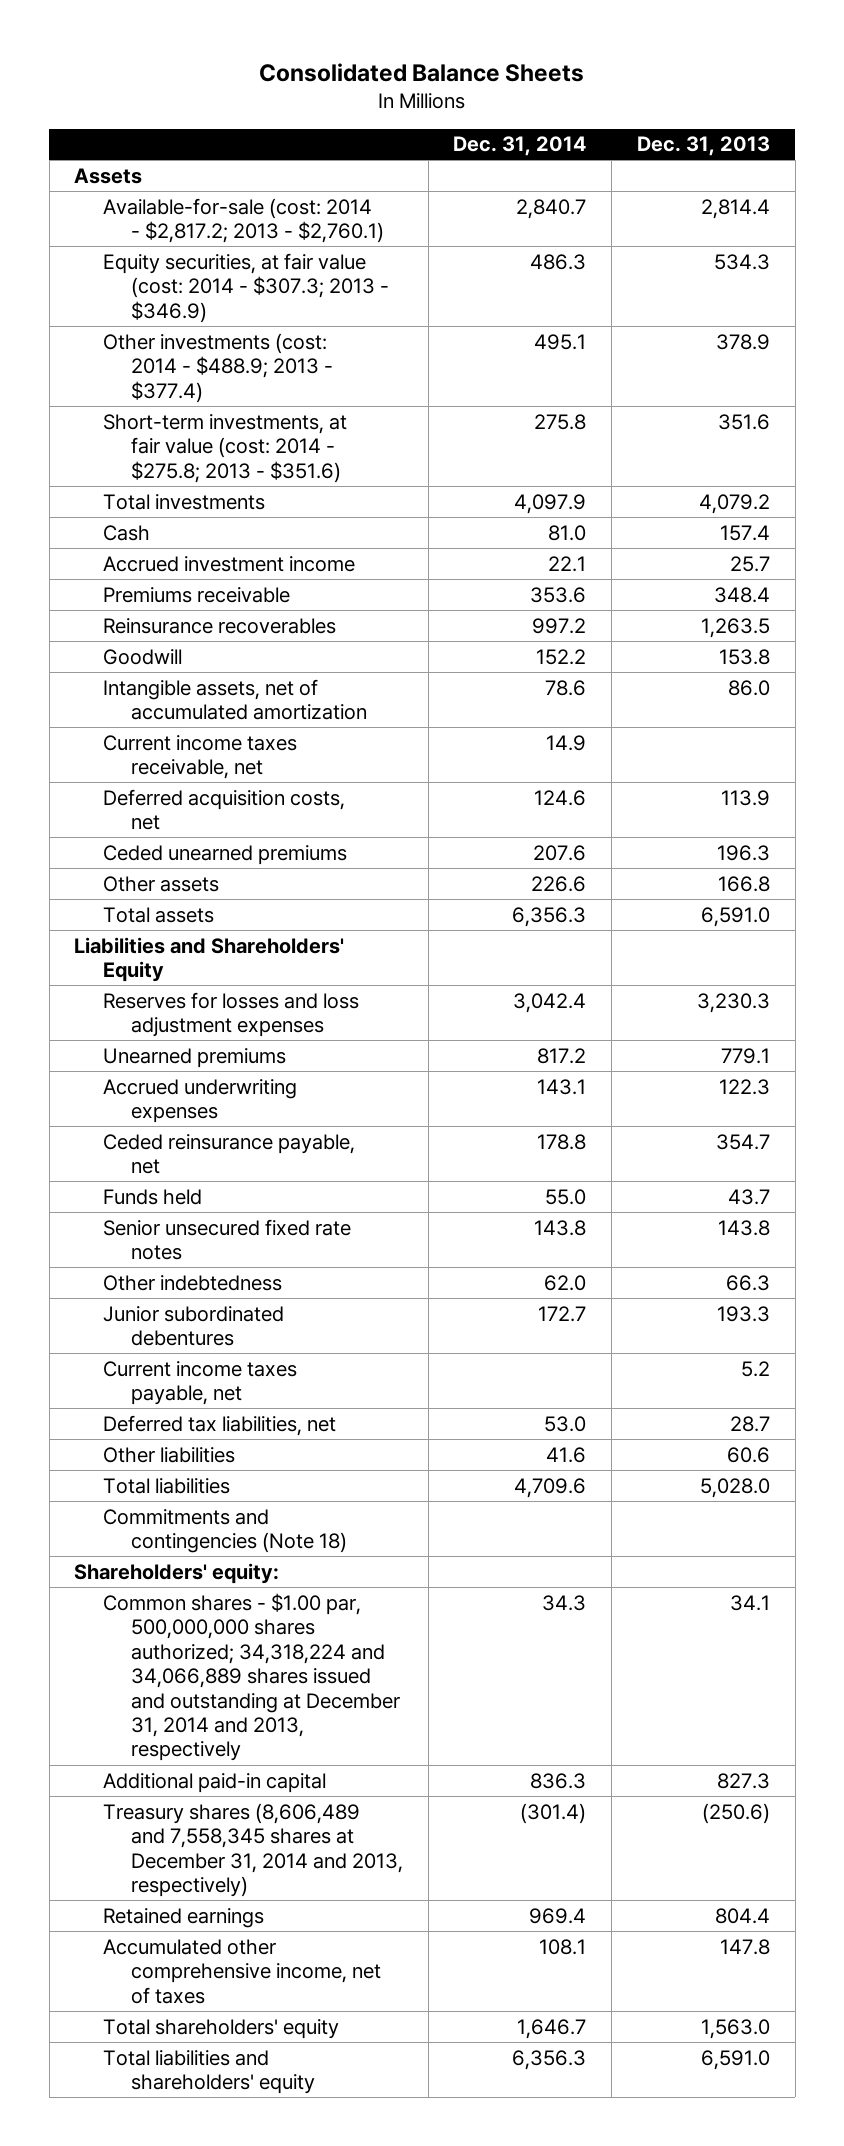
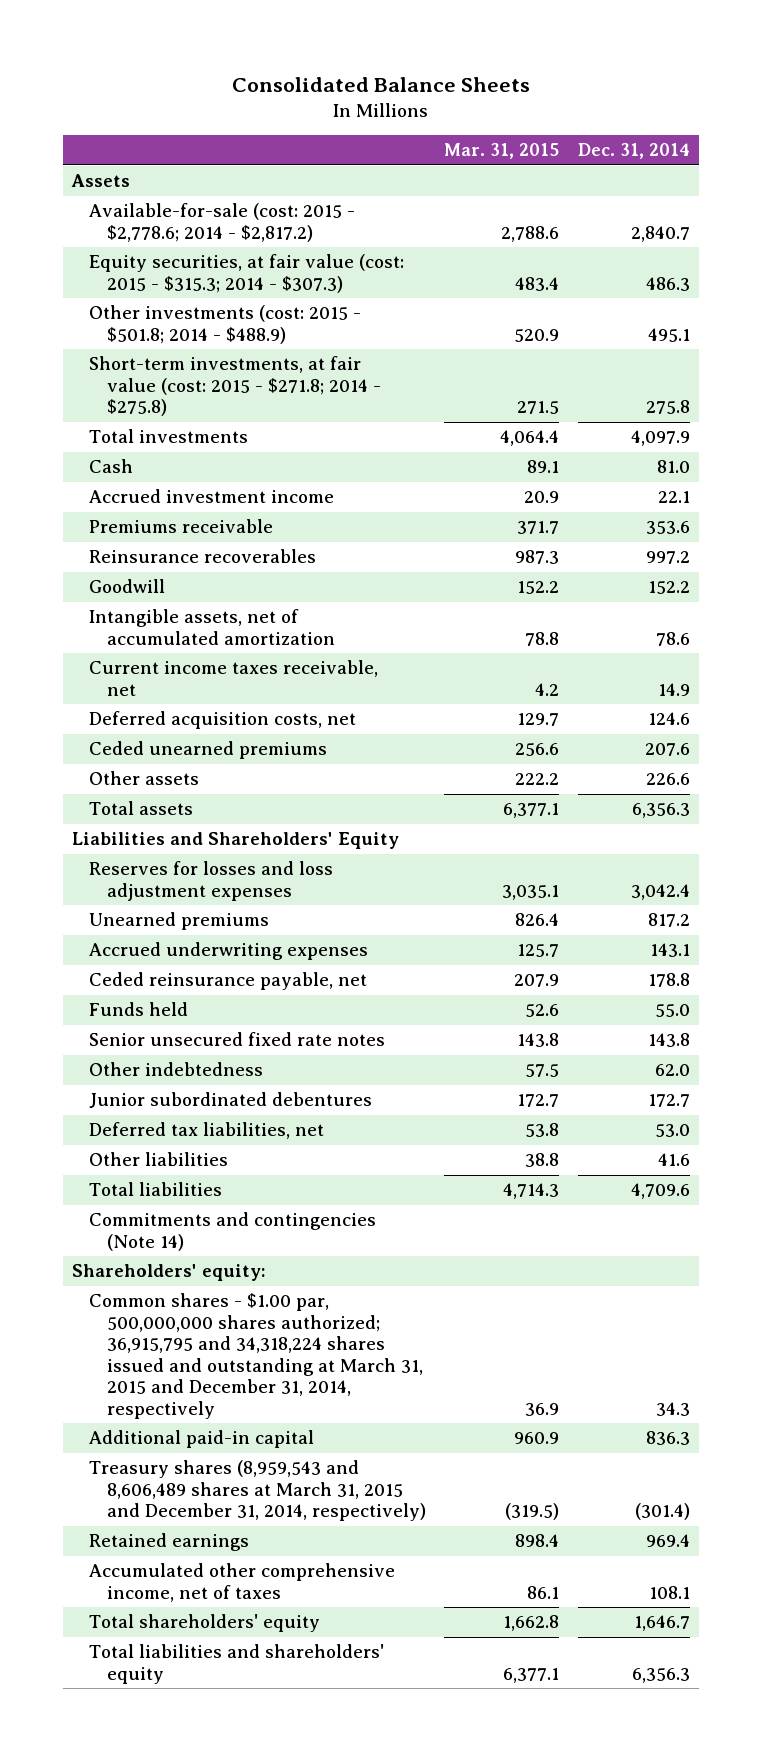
[636,136,770,157] Dec. 31, 2013 -> none
none -> [444,143,560,160] Mar. 31, 2015
[102,197,385,244] Available-for-sale (cost: 2014 - $2,817.2; 2013 - $2,760.1) -> [89,203,356,242] Available-for-sale (cost: 2015 - $2,778.6; 2014 - $2,817.2)
[102,252,390,323] Equity securities, at fair value (cost: 2014 - $307.3; 2013 - $346.9) -> [89,254,405,293] Equity securities, at fair value (cost: 2015 - $315.3; 2014 - $307.3)
[102,332,334,403] Other investments (cost: 2014 - $488.9; 2013 - $377.4) -> [89,305,362,344] Other investments (cost: 2015 - $501.8; 2014 - $488.9)
[102,413,347,483] Short-term investments, at fair value (cost: 2014 - $275.8; 2013 - $351.6) -> [89,356,381,417] Short-term investments, at fair value (cost: 2015 - $271.8; 2014 - $275.8)
[102,1360,297,1406] Current income taxes payable, net -> none
[102,1508,348,1554] Commitments and contingencies (Note 18) -> [89,1212,377,1251] Commitments and contingencies (Note 14)
[102,1592,401,1762] Common shares - $1.00 par, 500,000,000 shares authorized; 34,318,224 and 34,066,889 shares issued and outstanding at December 31, 2014 and 2013, respectively -> [89,1293,423,1419] Common shares - $1.00 par, 500,000,000 shares authorized; 36,915,795 and 34,318,224 shares issued and outstanding at March 31, 2015 and December 31, 2014, respectively
[102,1802,404,1898] Treasury shares (8,606,489 and 7,558,345 shares at December 31, 2014 and 2013, respectively) -> [89,1460,426,1522] Treasury shares (8,959,543 and 8,606,489 shares at March 31, 2015 and December 31, 2014, respectively)

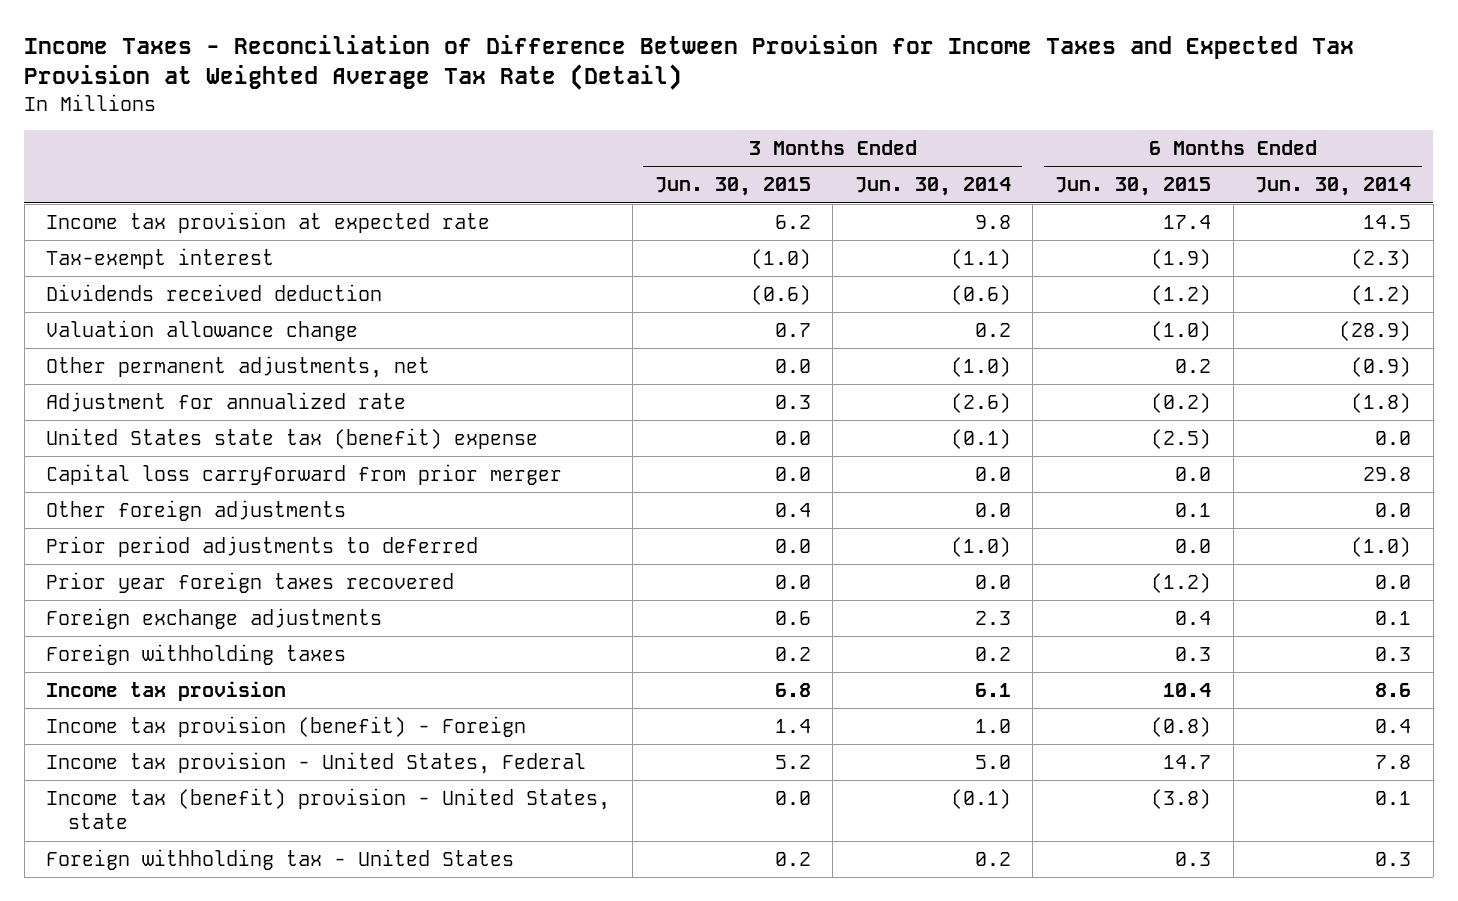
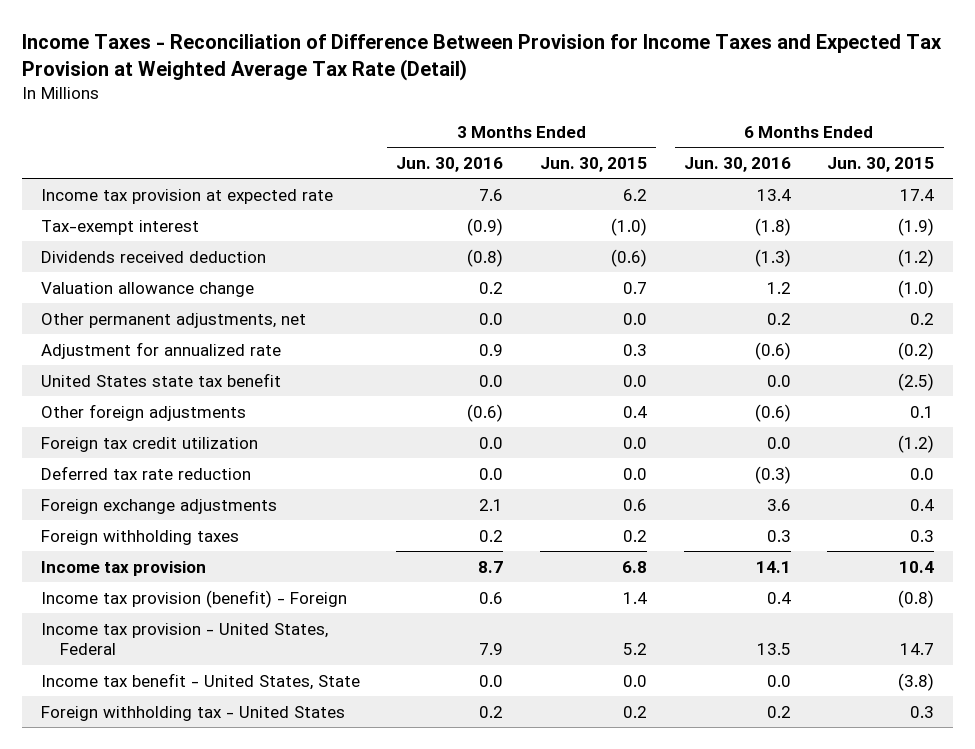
[854,177,1011,197] Jun. 30, 2014 -> none
[1255,177,1412,197] Jun. 30, 2014 -> none
none -> [396,156,504,172] Jun. 30, 2016
none -> [683,156,791,172] Jun. 30, 2016
[46,463,563,485] Capital loss carryforward from prior merger -> none
[46,427,539,449] United States state tax (benefit) expense -> [40,372,281,387] United States state tax benefit
[46,535,479,557] Prior period adjustments to deferred -> none
[46,571,455,593] Prior year foreign taxes recovered -> none
none -> [40,436,258,452] Foreign tax credit utilization
none -> [40,465,251,480] Deferred tax rate reduction
[46,787,611,830] Income tax (benefit) provision - United States, state -> [40,672,360,690] Income tax benefit - United States, State

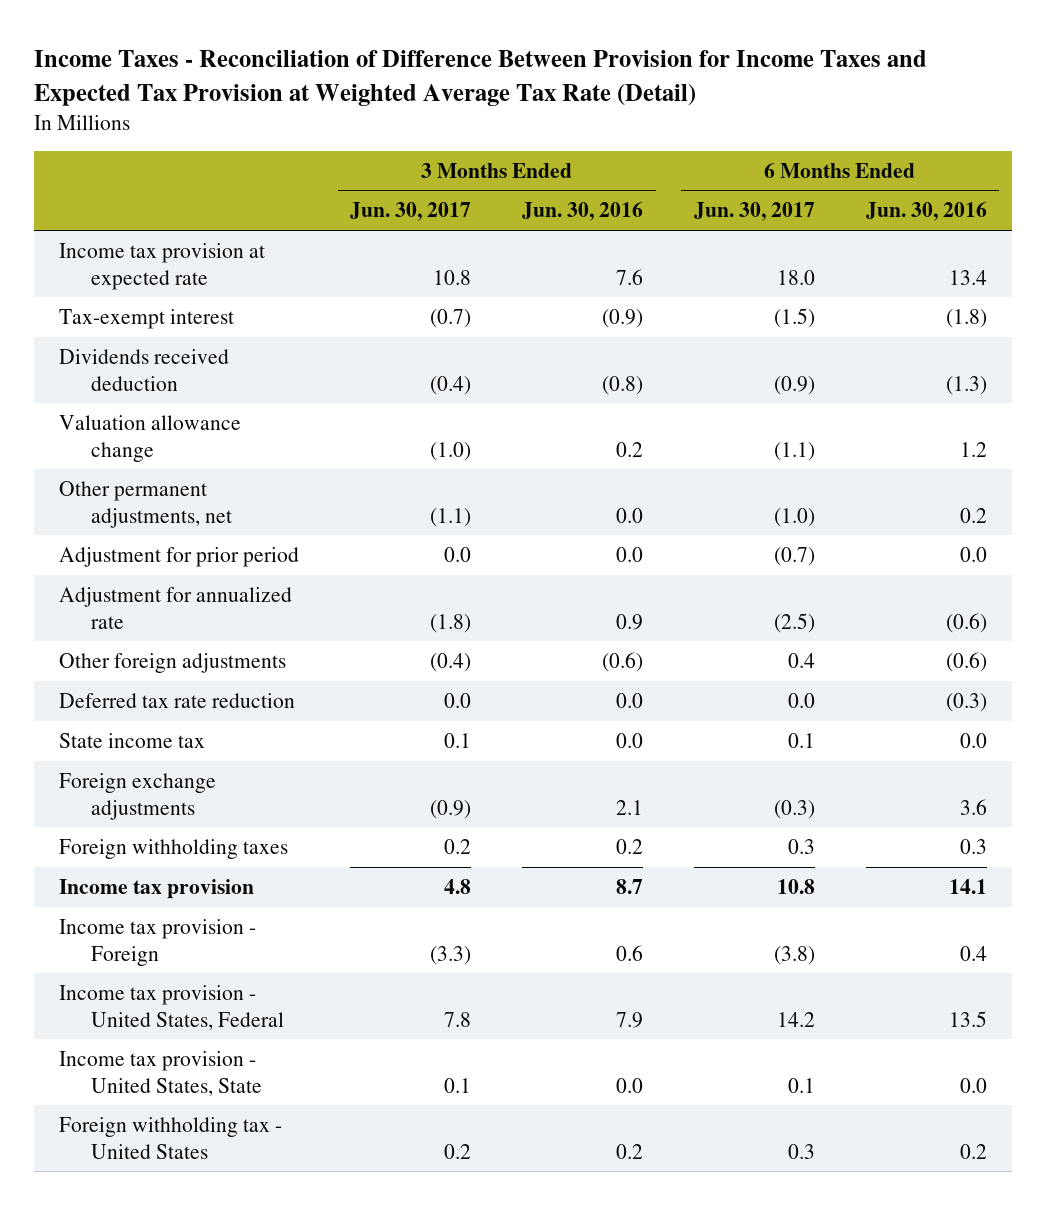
[540,156,648,172] Jun. 30, 2015 -> none
[827,156,935,172] Jun. 30, 2015 -> none
none -> [350,202,472,222] Jun. 30, 2017
none -> [693,202,815,222] Jun. 30, 2017
none -> [59,546,300,567] Adjustment for prior period
[40,372,281,387] United States state tax benefit -> none
[40,436,258,452] Foreign tax credit utilization -> none
none -> [59,732,206,748] State income tax
[40,589,347,608] Income tax provision (benefit) - Foreign -> [59,918,257,966] Income tax provision - Foreign
[40,672,360,690] Income tax benefit - United States, State -> [59,1050,262,1096] Income tax provision - United States, State

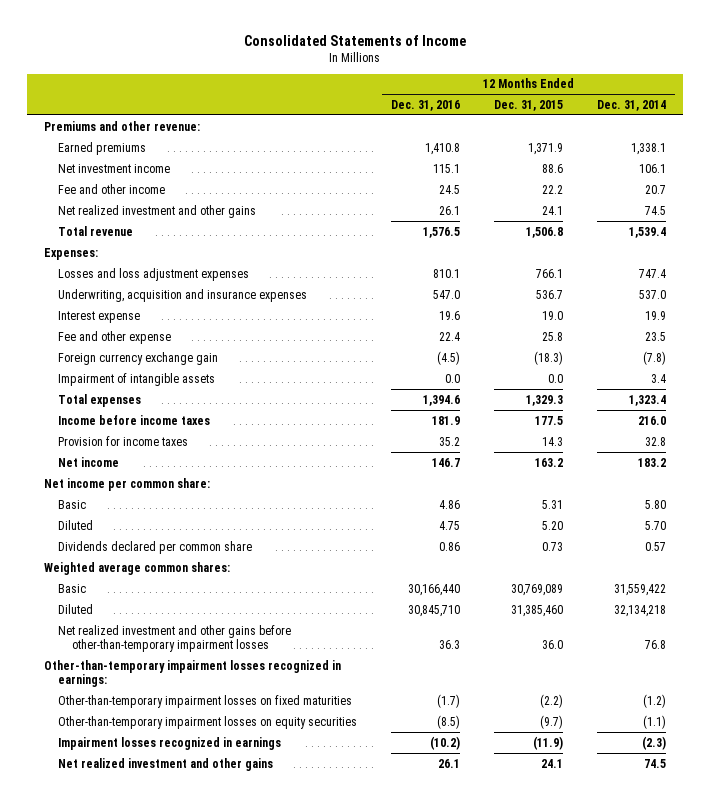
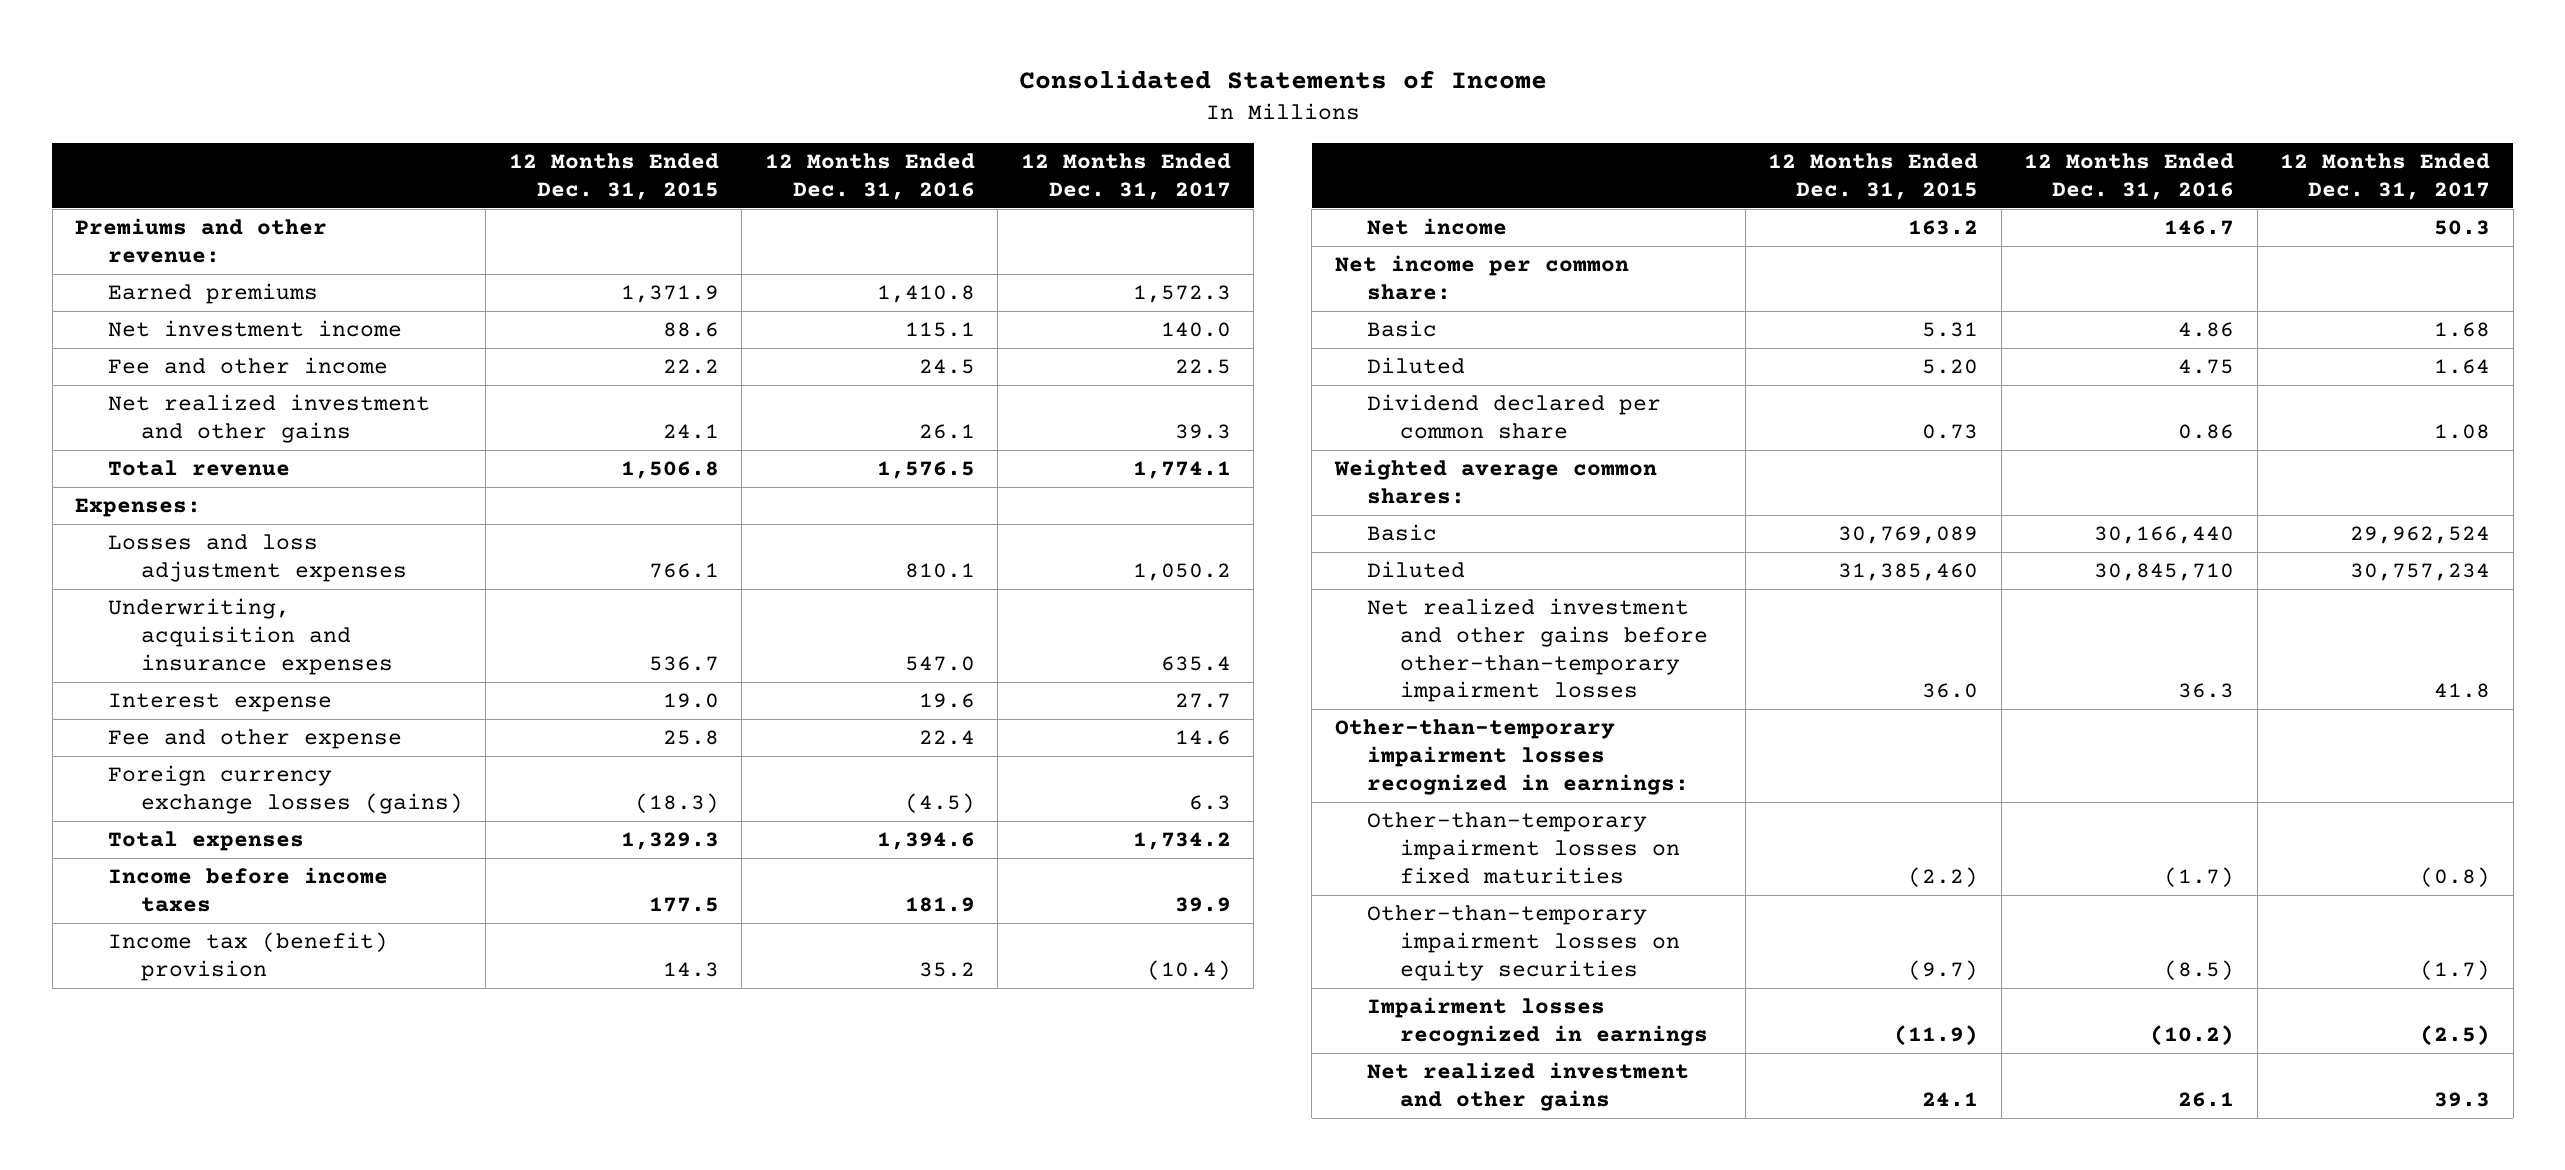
[597,99,667,111] Dec. 31, 2014 -> none
none -> [1020,153,1231,200] 12 Months Ended Dec. 31, 2017
[57,372,215,386] Impairment of intangible assets -> none
[57,351,218,365] Foreign currency exchange gain -> [107,765,463,815] Foreign currency exchange losses (gains)
[57,435,188,446] Provision for income taxes -> [107,932,388,982] Income tax (benefit) provision
[57,540,252,554] Dividends declared per common share -> [1367,394,1662,440] Dividend declared per common share

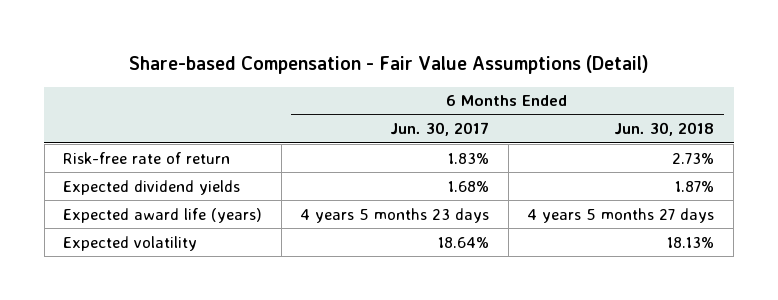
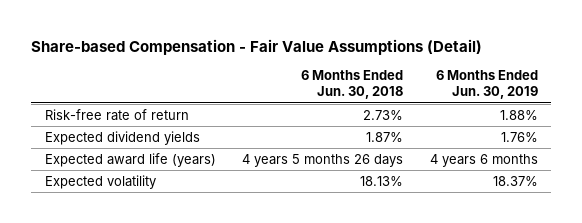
[390,122,490,137] Jun. 30, 2017 -> none
none -> [435,70,538,100] 6 Months Ended Jun. 30, 2019
[527,207,715,223] 4 years 5 months 27 days -> [242,153,404,167] 4 years 5 months 26 days

